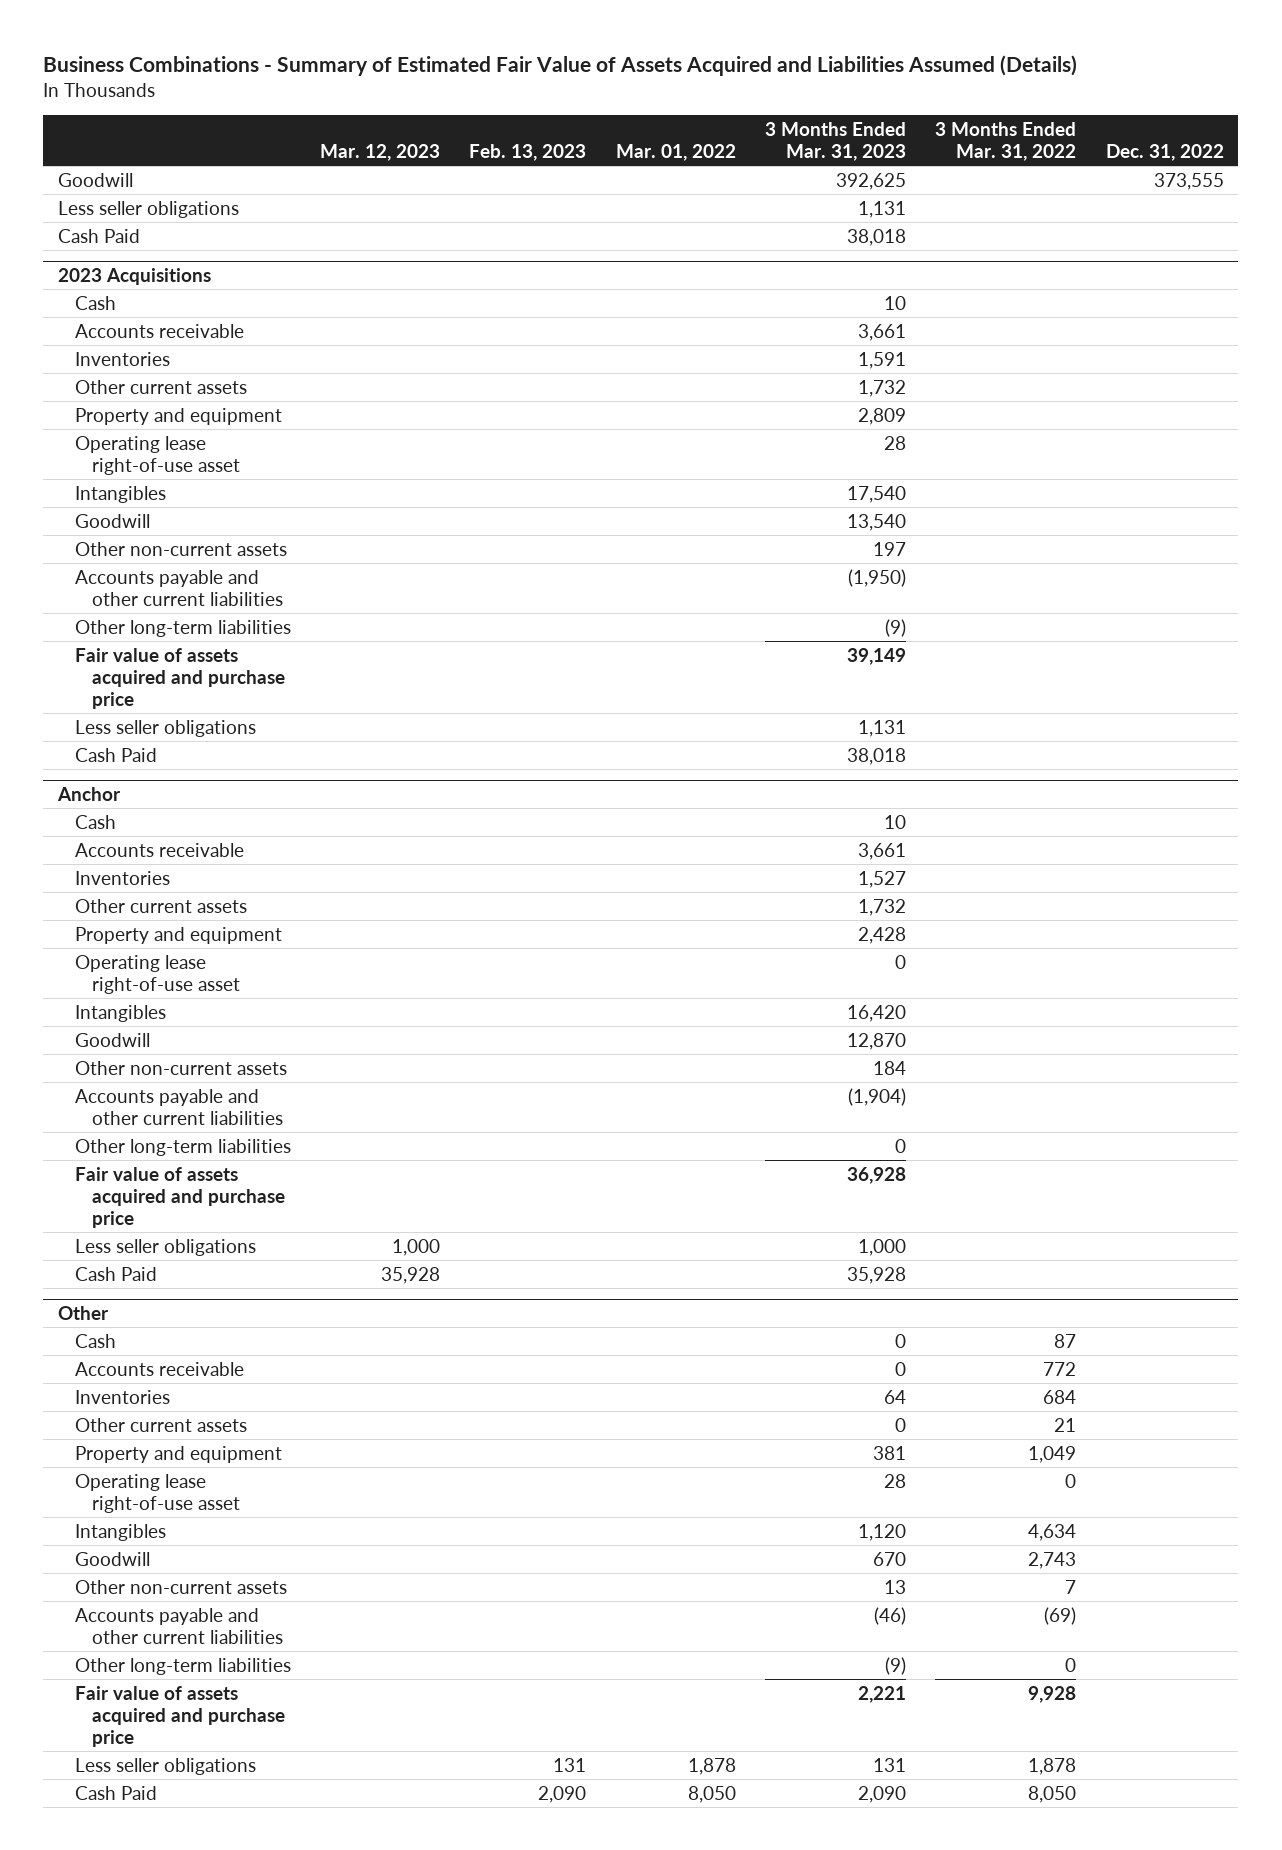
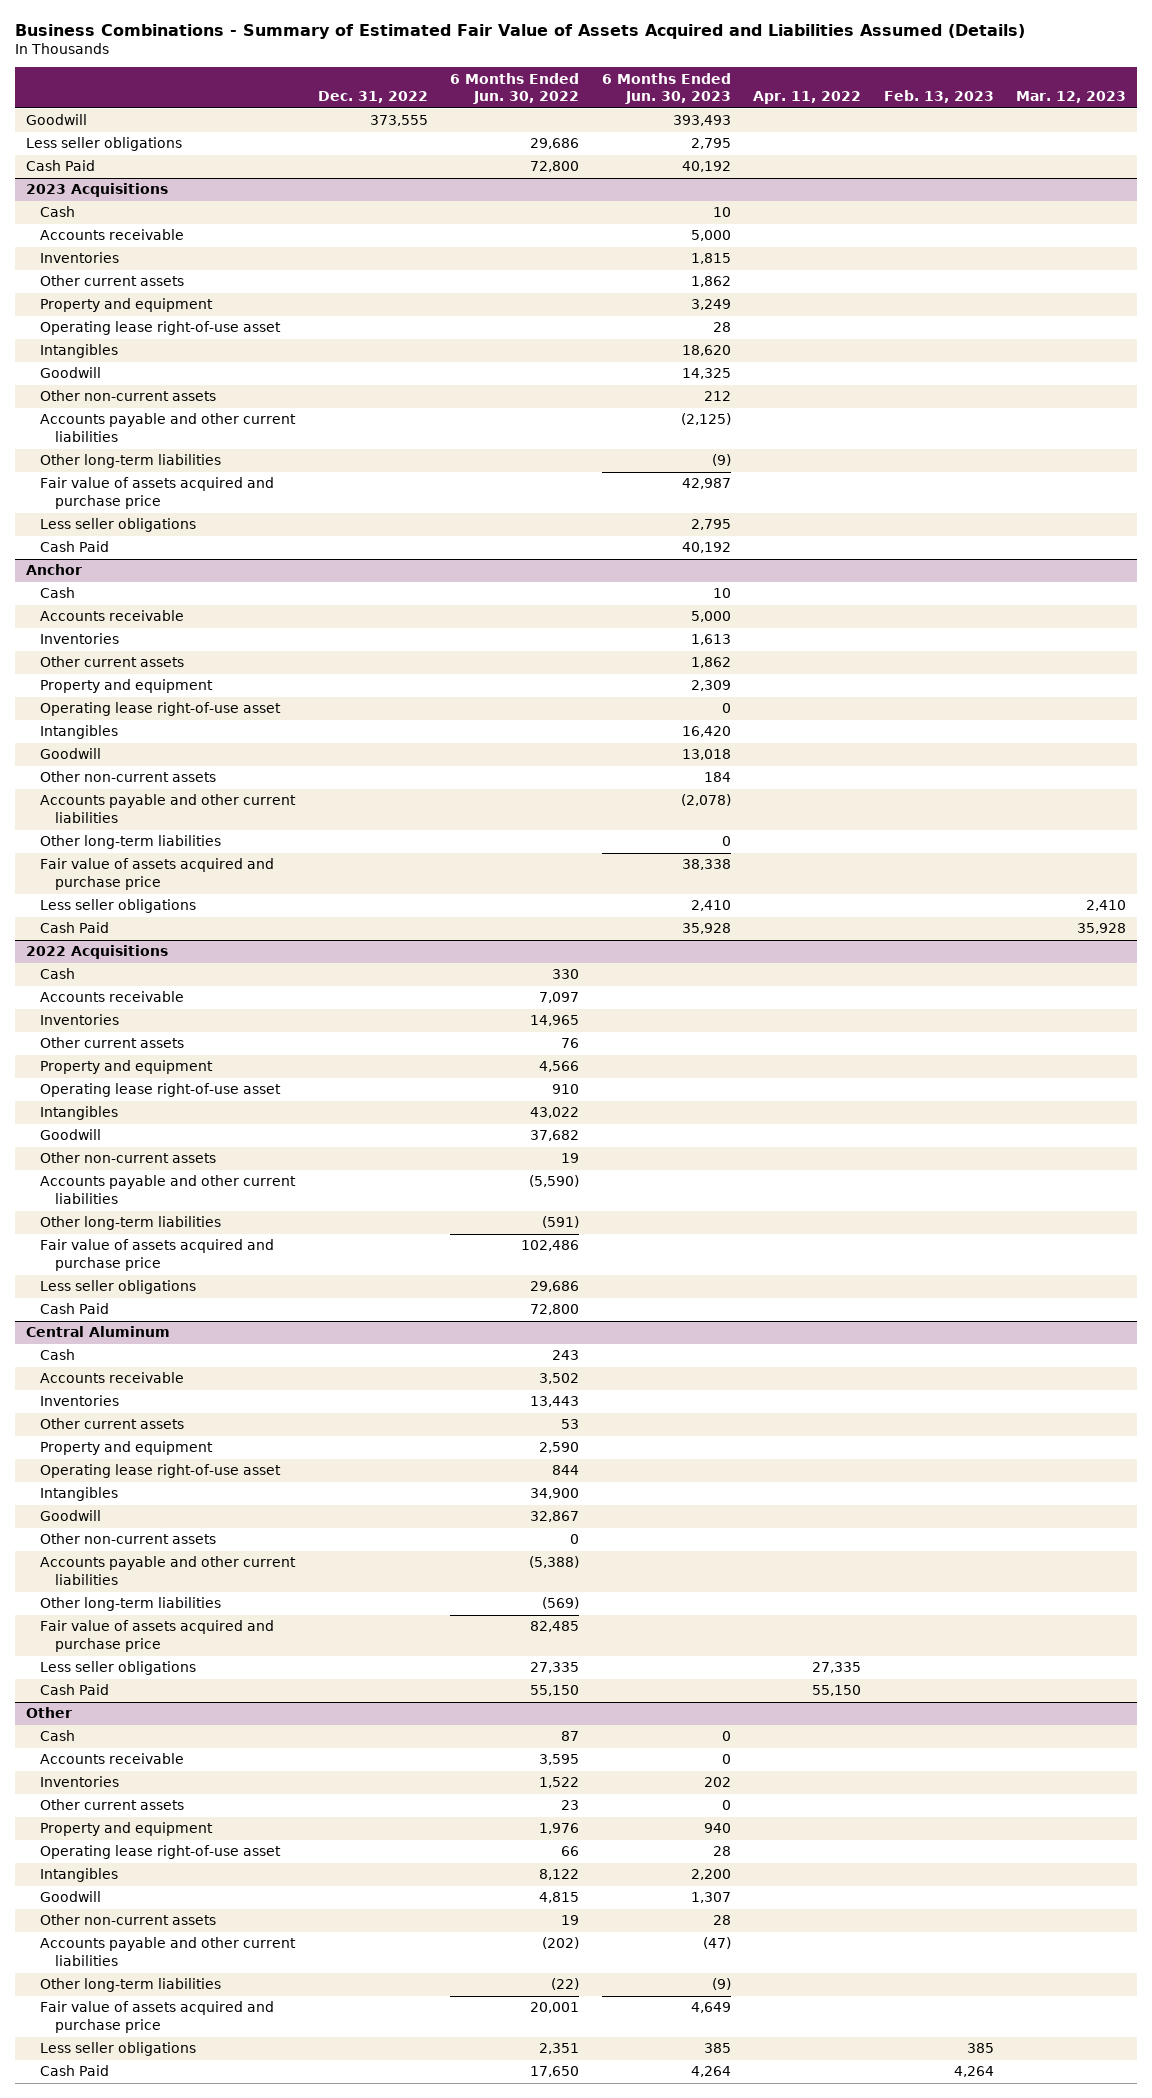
[615,144,736,162] Mar. 01, 2022 -> none
[765,121,907,162] 3 Months Ended Mar. 31, 2023 -> none
[935,121,1077,162] 3 Months Ended Mar. 31, 2022 -> none
none -> [450,72,580,105] 6 Months Ended Jun. 30, 2022
none -> [601,72,731,105] 6 Months Ended Jun. 30, 2023
none -> [753,91,862,105] Apr. 11, 2022
[392,1238,441,1256] 1,000 -> [1086,900,1127,912] 2,410
none -> [25,945,168,960] 2022 Acquisitions
none -> [40,968,76,980] Cash
none -> [40,991,185,1003] Accounts receivable
none -> [40,1014,120,1026] Inventories
none -> [40,1037,185,1049] Other current assets
none -> [40,1060,214,1075] Property and equipment
none -> [40,1083,282,1098] Operating lease right-of-use asset
none -> [40,1106,119,1121] Intangibles
none -> [40,1129,102,1141] Goodwill
none -> [40,1152,217,1164] Other non-current assets
none -> [40,1175,297,1204] Accounts payable and other current liabilities
none -> [40,1216,222,1231] Other long-term liabilities
none -> [40,1239,275,1271] Fair value of assets acquired and purchase price
none -> [40,1280,197,1295] Less seller obligations
none -> [40,1303,110,1315] Cash Paid
none -> [25,1326,170,1338] Central Aluminum
none -> [40,1349,76,1361] Cash
none -> [40,1372,185,1384] Accounts receivable
none -> [40,1395,120,1407] Inventories
none -> [40,1418,185,1430] Other current assets
none -> [40,1441,214,1456] Property and equipment
none -> [40,1464,282,1479] Operating lease right-of-use asset
none -> [40,1487,119,1502] Intangibles
none -> [40,1510,102,1522] Goodwill
none -> [40,1533,217,1545] Other non-current assets
none -> [40,1556,297,1585] Accounts payable and other current liabilities
none -> [40,1597,222,1612] Other long-term liabilities
none -> [40,1620,275,1652] Fair value of assets acquired and purchase price
none -> [40,1661,197,1676] Less seller obligations
none -> [40,1684,110,1696] Cash Paid
[553,1757,587,1772] 131 -> [966,2043,994,2054] 385
[538,1785,587,1803] 2,090 -> [953,2066,994,2078] 4,264

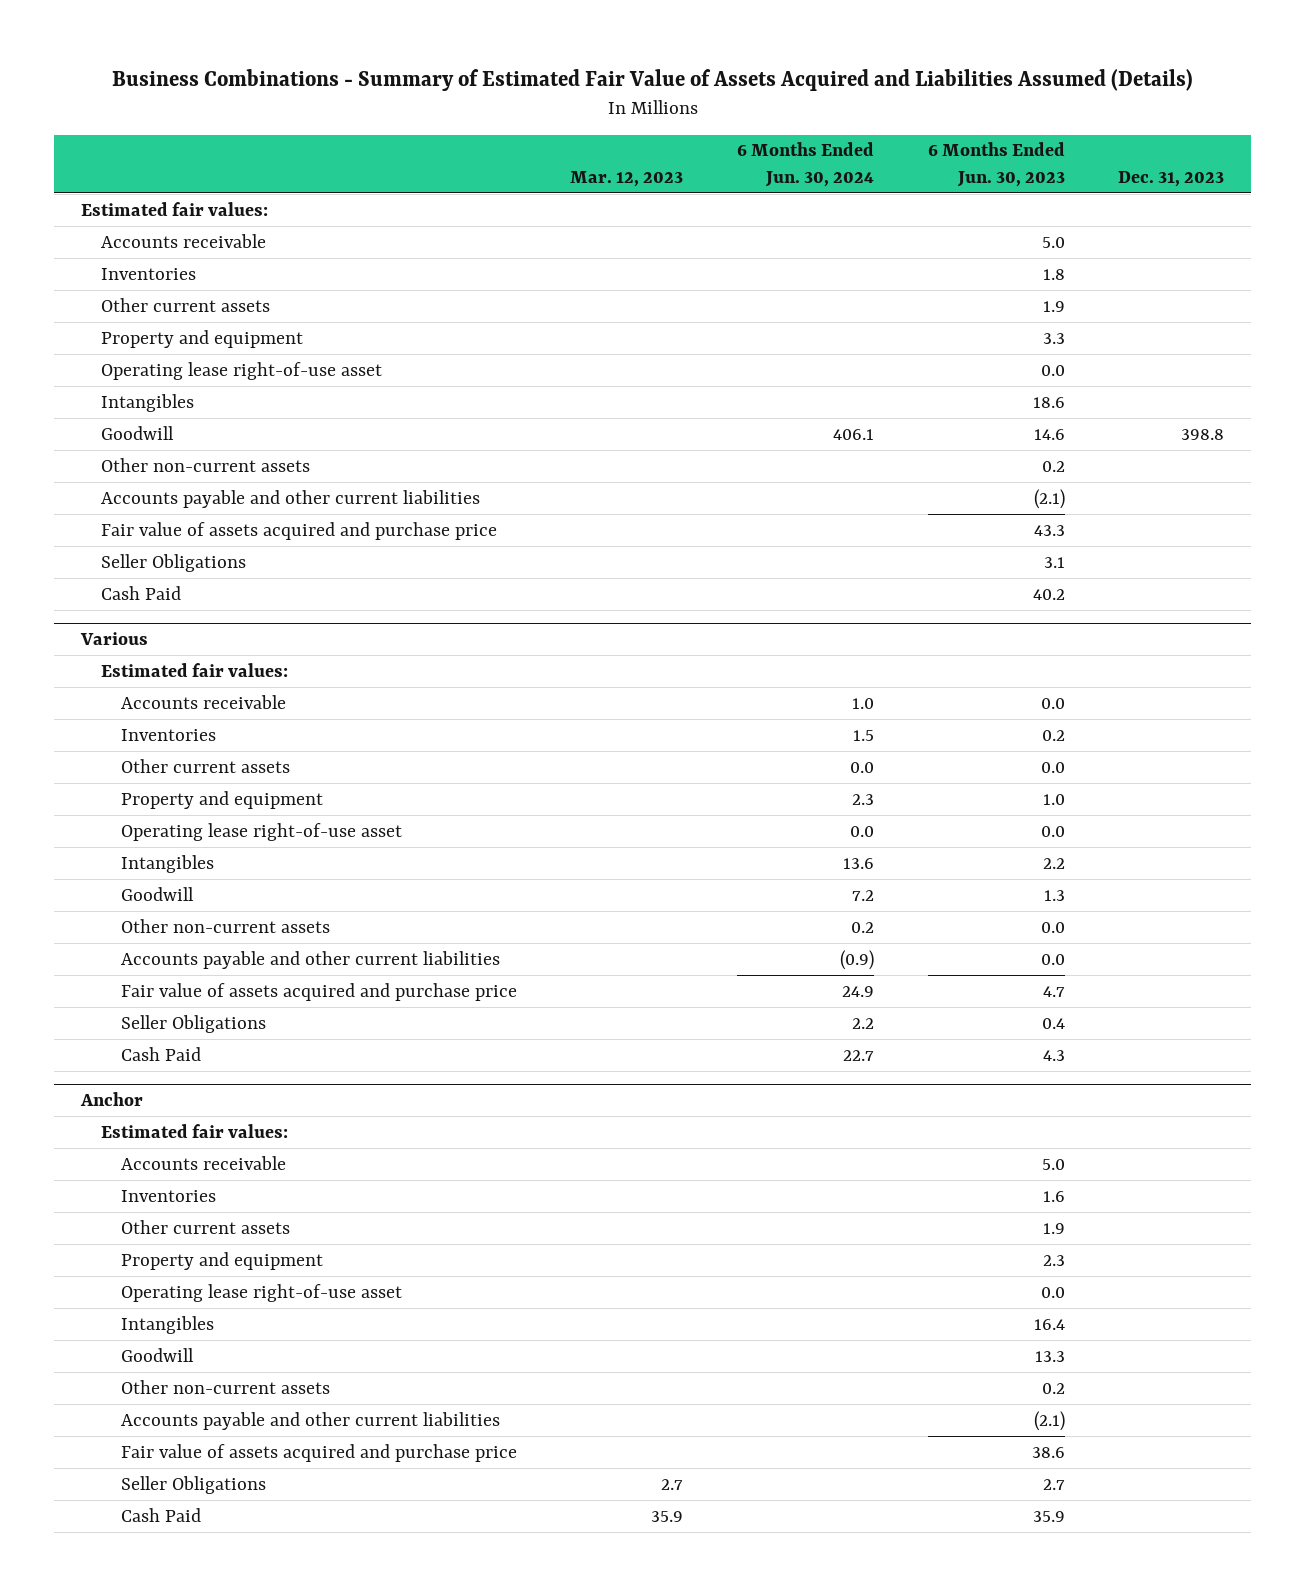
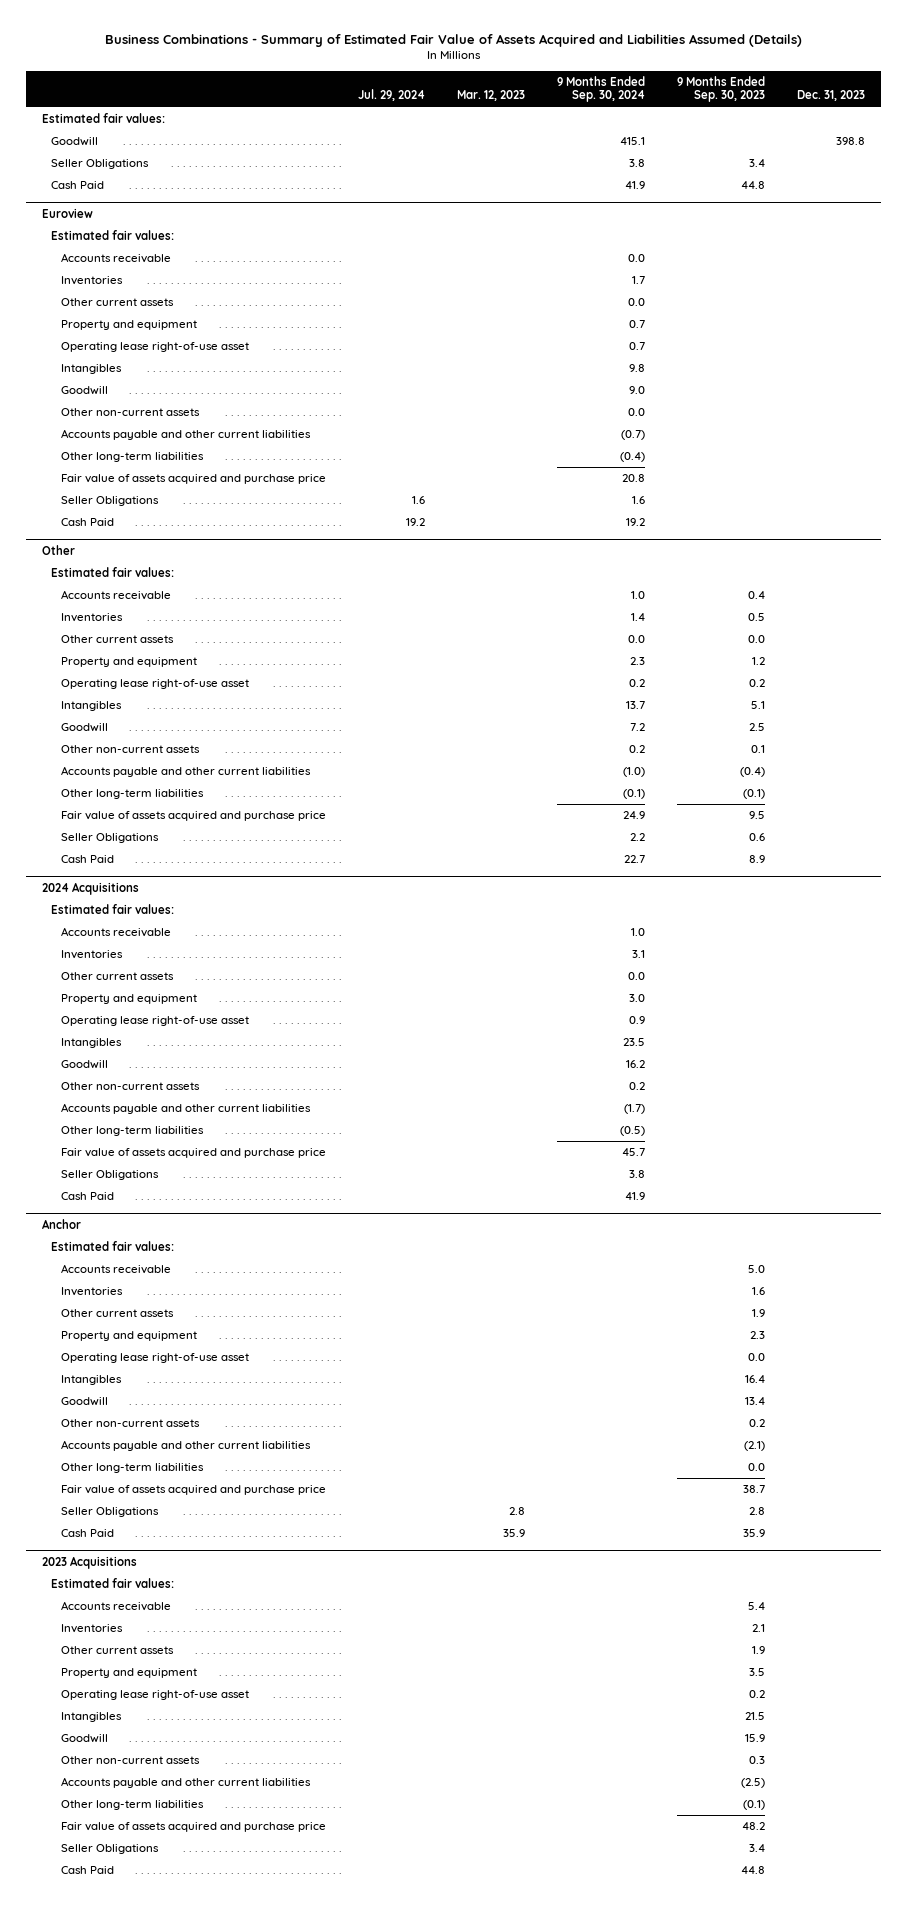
[736,142,874,187] 6 Months Ended Jun. 30, 2024 -> none
[927,142,1065,187] 6 Months Ended Jun. 30, 2023 -> none
none -> [357,89,425,102] Jul. 29, 2024
none -> [556,75,645,103] 9 Months Ended Sep. 30, 2024
none -> [676,75,765,103] 9 Months Ended Sep. 30, 2023
[100,233,266,248] Accounts receivable -> none
[100,267,196,280] Inventories -> none
[100,297,270,312] Other current assets -> none
[100,329,303,348] Property and equipment -> none
[100,361,382,380] Operating lease right-of-use asset -> none
[100,393,194,412] Intangibles -> none
[100,457,310,472] Other non-current assets -> none
[100,489,480,508] Accounts payable and other current liabilities -> none
[100,521,497,540] Fair value of assets acquired and purchase price -> none
none -> [42,207,94,218] Euroview
none -> [51,230,175,241] Estimated fair values:
none -> [60,253,171,264] Accounts receivable
none -> [60,276,123,286] Inventories
none -> [60,298,174,307] Other current assets
none -> [60,320,197,331] Property and equipment
none -> [60,342,249,353] Operating lease right-of-use asset
none -> [60,364,122,375] Intangibles
none -> [60,386,108,396] Goodwill
none -> [60,408,200,417] Other non-current assets
none -> [60,429,311,441] Accounts payable and other current liabilities
none -> [60,452,204,463] Other long-term liabilities
none -> [60,474,326,485] Fair value of assets acquired and purchase price
none -> [60,496,159,507] Seller Obligations
none -> [60,518,114,527] Cash Paid
[80,631,149,645] Various -> [42,544,76,555] Other
none -> [60,789,204,800] Other long-term liabilities
none -> [42,881,140,895] 2024 Acquisitions
none -> [51,904,175,915] Estimated fair values:
none -> [60,927,171,938] Accounts receivable
none -> [60,950,123,960] Inventories
none -> [60,972,174,981] Other current assets
none -> [60,994,197,1005] Property and equipment
none -> [60,1016,249,1027] Operating lease right-of-use asset
none -> [60,1038,122,1049] Intangibles
none -> [60,1060,108,1070] Goodwill
none -> [60,1082,200,1091] Other non-current assets
none -> [60,1103,311,1115] Accounts payable and other current liabilities
none -> [60,1126,204,1137] Other long-term liabilities
none -> [60,1148,326,1159] Fair value of assets acquired and purchase price
none -> [60,1170,159,1181] Seller Obligations
none -> [60,1192,114,1201] Cash Paid
none -> [60,1463,204,1474] Other long-term liabilities
[661,1478,684,1490] 2.7 -> [508,1507,525,1516] 2.8
none -> [42,1555,138,1569] 2023 Acquisitions
none -> [51,1578,175,1589] Estimated fair values:
none -> [60,1601,171,1612] Accounts receivable
none -> [60,1624,123,1634] Inventories
none -> [60,1646,174,1655] Other current assets
none -> [60,1668,197,1679] Property and equipment
none -> [60,1690,249,1701] Operating lease right-of-use asset
none -> [60,1712,122,1723] Intangibles
none -> [60,1734,108,1744] Goodwill
none -> [60,1756,200,1765] Other non-current assets
none -> [60,1777,311,1789] Accounts payable and other current liabilities
none -> [60,1800,204,1811] Other long-term liabilities
none -> [60,1822,326,1833] Fair value of assets acquired and purchase price
none -> [60,1844,159,1855] Seller Obligations
none -> [60,1866,114,1875] Cash Paid

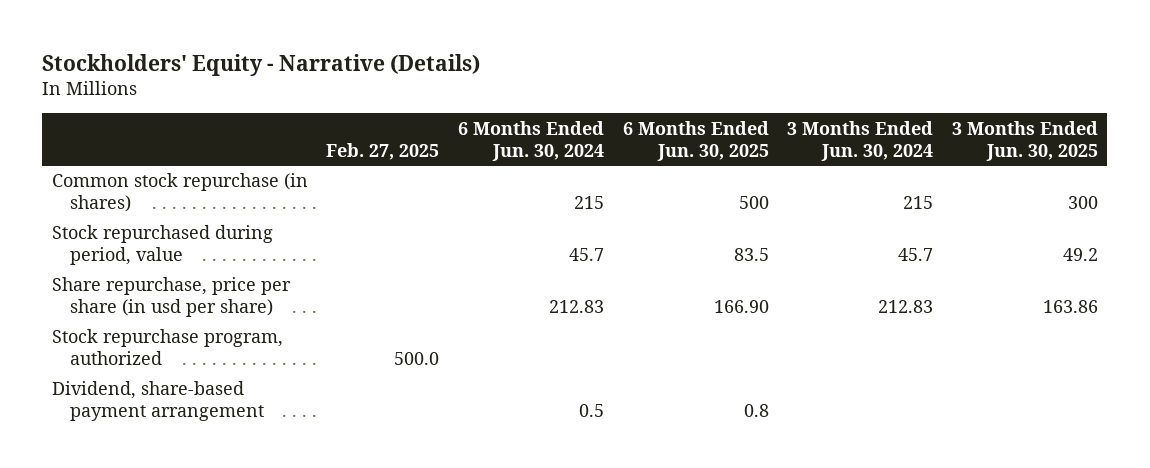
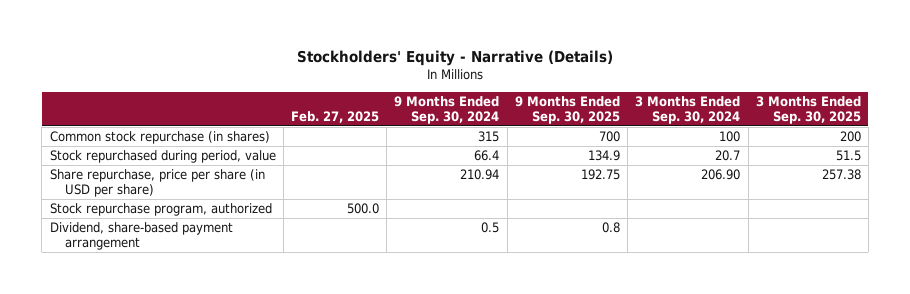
[458,120,605,161] 6 Months Ended Jun. 30, 2024 -> none
[622,120,769,161] 6 Months Ended Jun. 30, 2025 -> none
[787,120,934,161] 3 Months Ended Jun. 30, 2024 -> none
[951,120,1098,161] 3 Months Ended Jun. 30, 2025 -> none
none -> [394,95,500,124] 9 Months Ended Sep. 30, 2024
none -> [514,95,620,124] 9 Months Ended Sep. 30, 2025
none -> [635,95,741,124] 3 Months Ended Sep. 30, 2024
none -> [755,95,861,124] 3 Months Ended Sep. 30, 2025
[51,277,291,318] Share repurchase, price per share (in usd per share) -> [49,169,265,198] Share repurchase, price per share (in USD per share)

